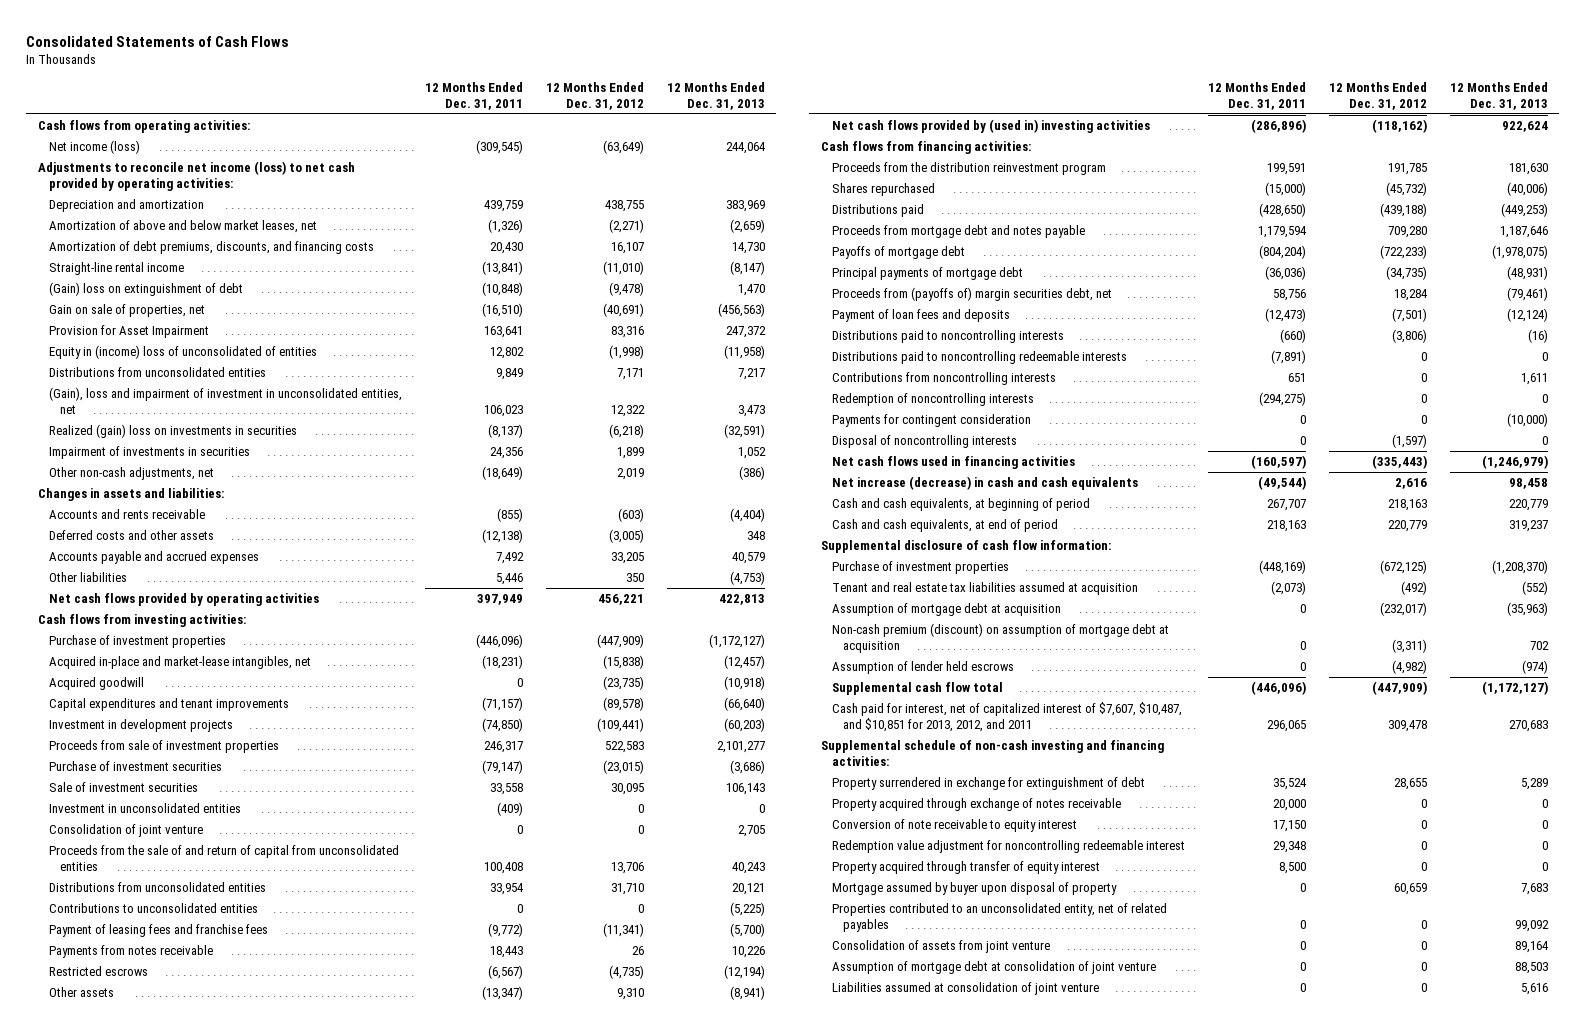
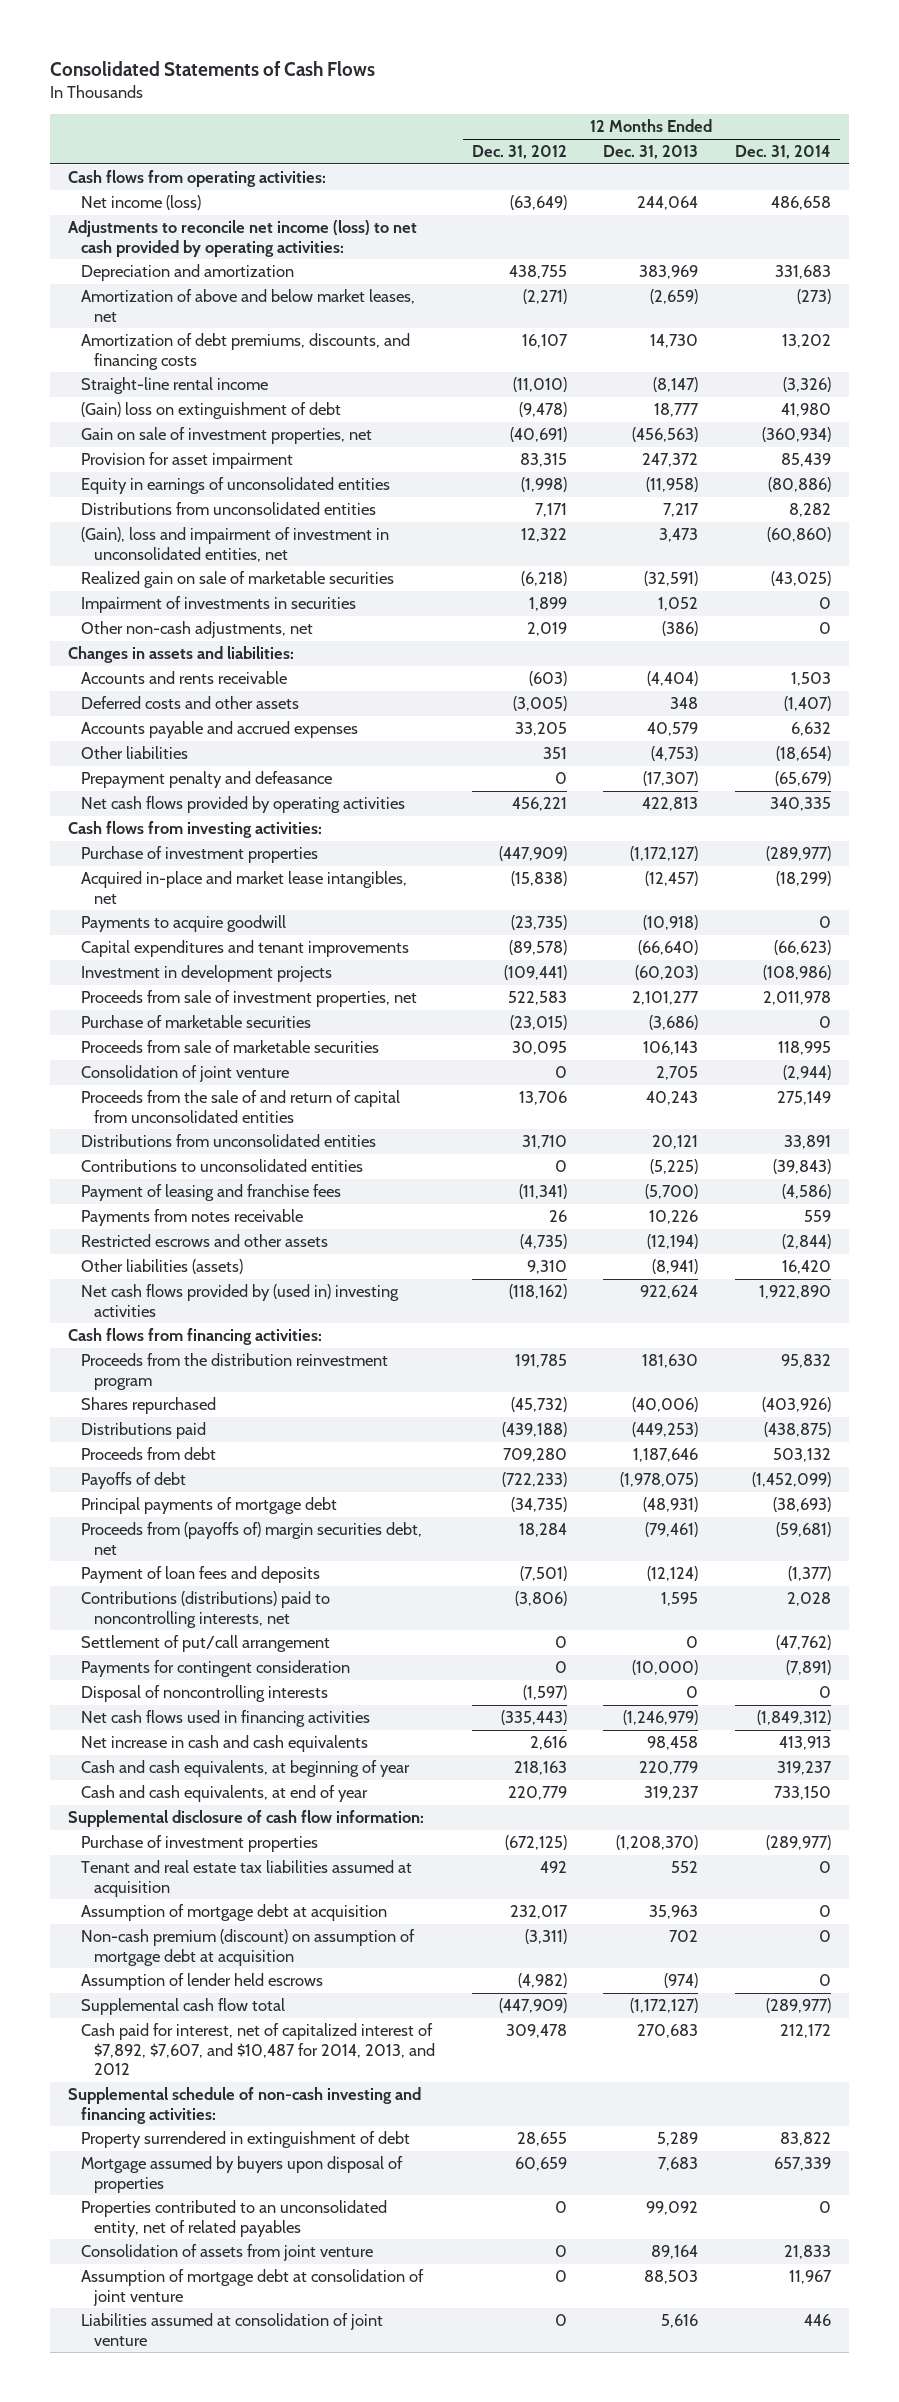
[425,82,524,111] 12 Months Ended Dec. 31, 2011 -> none
none -> [735,145,832,160] Dec. 31, 2014
[737,284,765,297] 1,470 -> [654,403,700,418] 18,777
[49,304,206,318] Gain on sale of properties, net -> [81,427,373,445] Gain on sale of investment properties, net
[49,325,210,339] Provision for Asset Impairment -> [81,452,294,470] Provision for asset impairment
[611,326,645,339] 83,316 -> [519,453,567,468] 83,315
[49,345,318,360] Equity in (income) loss of unconsolidated of entities -> [81,477,391,495] Equity in earnings of unconsolidated entities
[49,424,298,439] Realized (gain) loss on investments in securities -> [81,571,395,589] Realized gain on sale of marketable securities
[626,573,645,583] 350 -> [542,747,567,760] 351
none -> [81,771,333,789] Prepayment penalty and defeasance
[49,656,312,670] Acquired in-place and market-lease intangibles, net -> [81,871,408,904] Acquired in-place and market lease intangibles, net
[49,677,145,691] Acquired goodwill -> [81,915,287,933] Payments to acquire goodwill
[49,803,242,814] Investment in unconsolidated entities -> none
[49,740,280,754] Proceeds from sale of investment properties -> [81,990,418,1008] Proceeds from sale of investment properties, net
[49,761,223,772] Purchase of investment securities -> [81,1015,312,1029] Purchase of marketable securities
[49,782,199,793] Sale of investment securities -> [81,1040,380,1054] Proceeds from sale of marketable securities
[49,924,269,938] Payment of leasing fees and franchise fees -> [81,1184,342,1202] Payment of leasing and franchise fees
[49,966,149,977] Restricted escrows -> [81,1234,329,1248] Restricted escrows and other assets
[49,987,115,998] Other assets -> [81,1259,244,1275] Other liabilities (assets)
[831,225,1085,239] Proceeds from mortgage debt and notes payable -> [81,1447,217,1461] Proceeds from debt
[831,246,965,260] Payoffs of mortgage debt -> [81,1472,187,1490] Payoffs of debt
[831,351,1127,365] Distributions paid to noncontrolling redeemable interests -> none
[831,372,1056,386] Contributions from noncontrolling interests -> none
[831,393,1034,407] Redemption of noncontrolling interests -> none
[831,330,1064,344] Distributions paid to noncontrolling interests -> [81,1591,331,1628] Contributions (distributions) paid to noncontrolling interests, net
[1527,329,1548,344] (16) -> [661,1592,699,1607] 1,595
none -> [81,1635,331,1653] Settlement of put/call arrangement
[831,476,1138,491] Net increase (decrease) in cash and cash equivalents -> [81,1735,369,1753] Net increase in cash and cash equivalents
[831,498,1090,512] Cash and cash equivalents, at beginning of period -> [81,1760,411,1778] Cash and cash equivalents, at beginning of year
[831,519,1058,533] Cash and cash equivalents, at end of period -> [81,1785,369,1803] Cash and cash equivalents, at end of year
[1400,581,1427,596] (492) -> [539,1861,567,1874] 492
[1521,581,1548,596] (552) -> [671,1861,699,1874] 552
[1379,602,1427,617] (232,017) -> [509,1905,568,1920] 232,017
[1506,602,1548,617] (35,963) -> [649,1905,699,1920] 35,963
[831,702,1182,732] Cash paid for interest, net of capitalized interest of $7,607, $10,487, and $10,851 for 2013, 2012, and 2011 -> [81,2023,436,2076] Cash paid for interest, net of capitalized interest of $7,892, $7,607, and $10,487 for 2014, 2013, and 2012
[831,798,1121,812] Property acquired through exchange of notes receivable -> none
[831,819,1077,833] Conversion of note receivable to equity interest -> none
[831,840,1185,854] Redemption value adjustment for noncontrolling redeemable interest -> none
[831,861,1100,875] Property acquired through transfer of equity interest -> none
[831,777,1145,791] Property surrendered in exchange for extinguishment of debt -> [81,2131,411,2149] Property surrendered in extinguishment of debt
[831,882,1117,896] Mortgage assumed by buyer upon disposal of property -> [81,2156,404,2193] Mortgage assumed by buyers upon disposal of properties

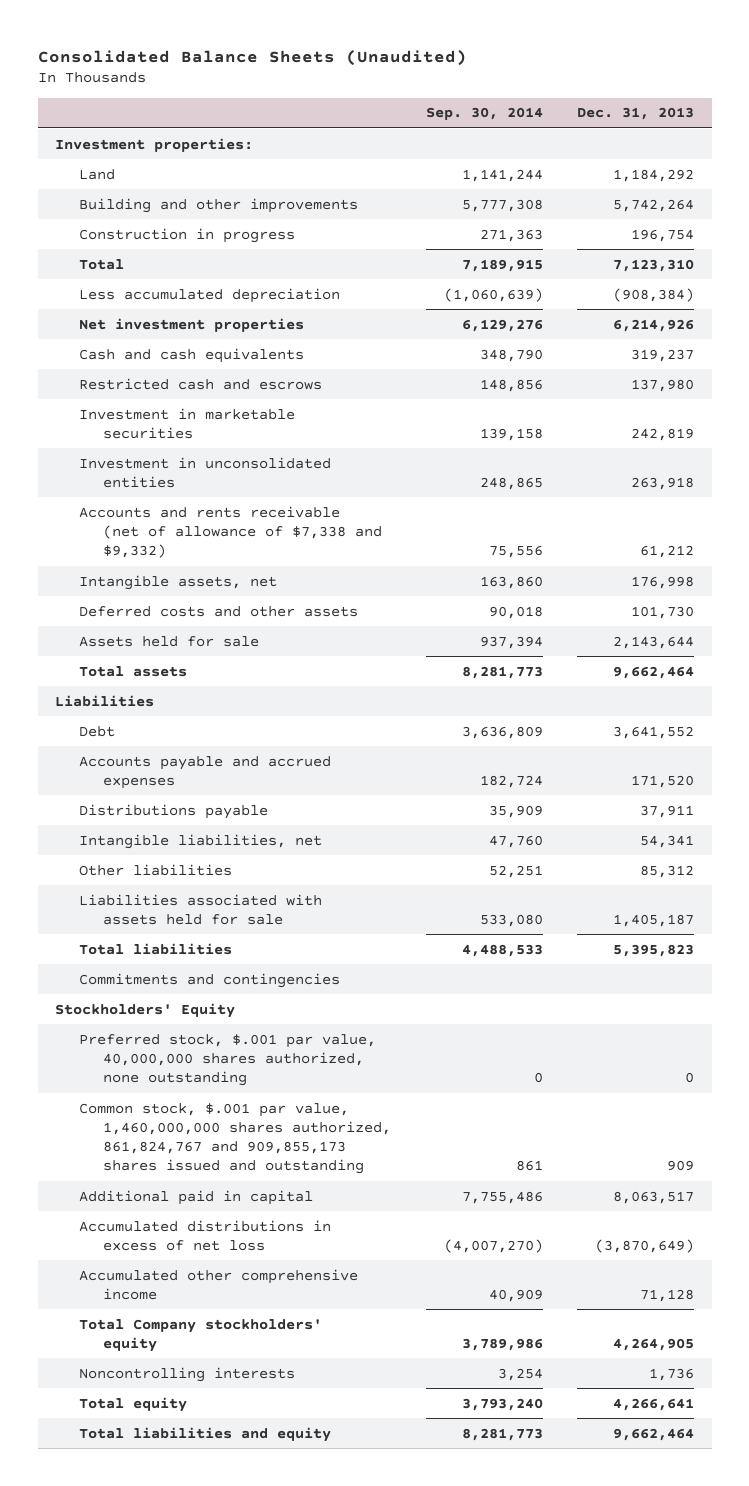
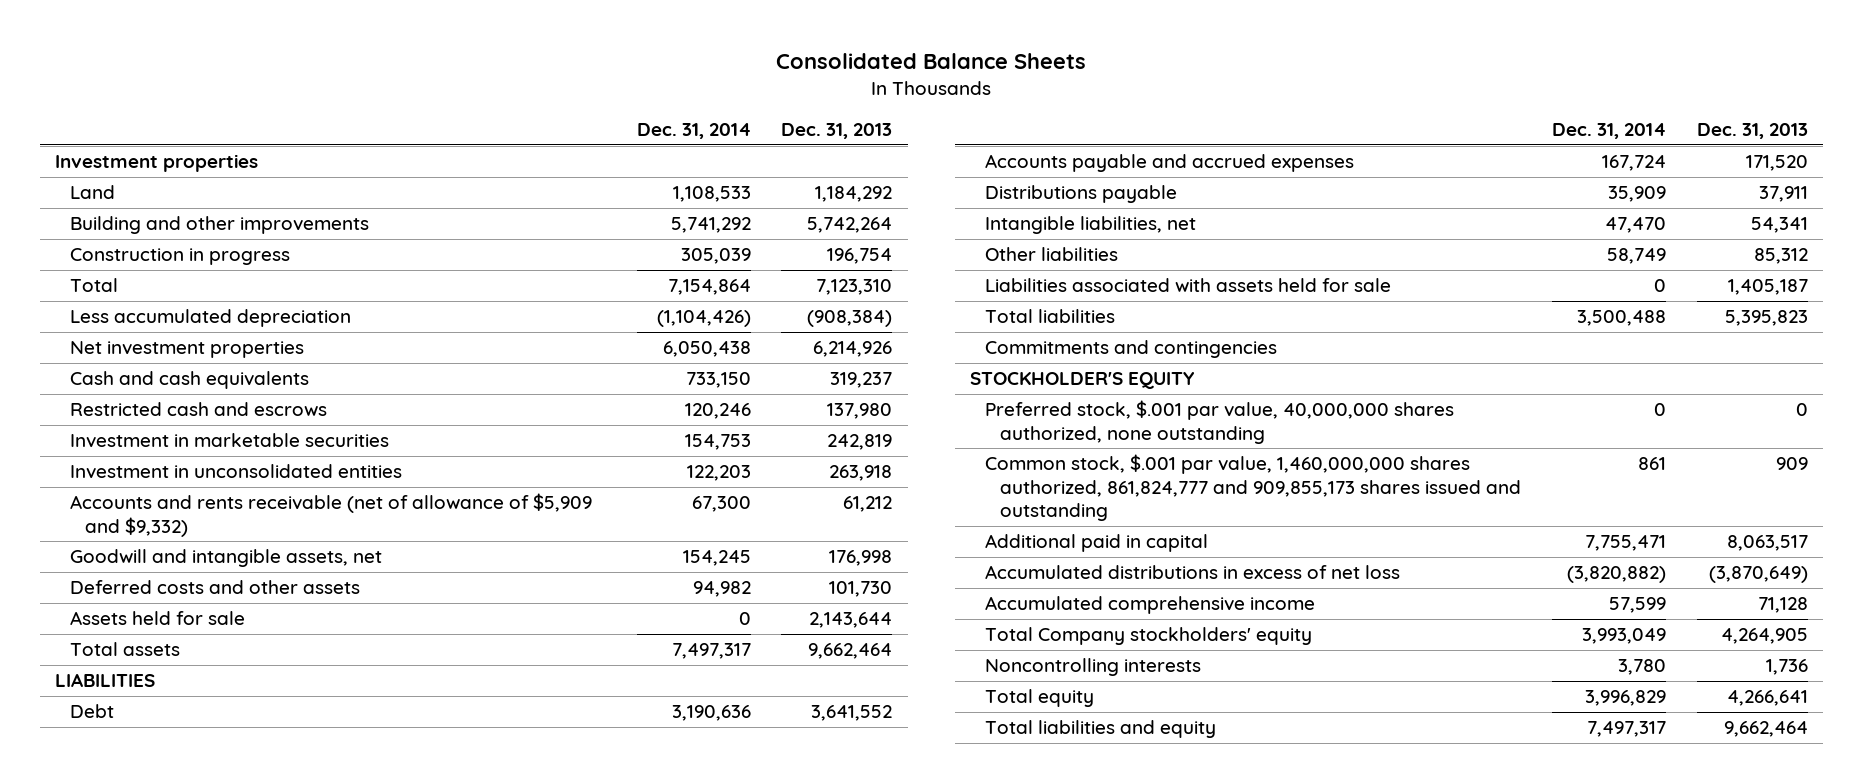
[37,49,467,66] Consolidated Balance Sheets (Unaudited) -> [776,53,1087,70] Consolidated Balance Sheets
[425,107,543,121] Sep. 30, 2014 -> none
none -> [636,123,751,140] Dec. 31, 2014
[55,137,254,152] Investment properties: -> [55,154,259,173] Investment properties
[79,505,383,559] Accounts and rents receivable (net of allowance of $7,338 and $9,332) -> [70,493,593,537] Accounts and rents receivable (net of allowance of $5,909 and $9,332)
[79,574,278,590] Intangible assets, net -> [70,549,383,568] Goodwill and intangible assets, net
[55,694,155,707] Liabilities -> [55,673,156,688] LIABILITIES
[55,1002,236,1018] Stockholders' Equity -> [970,372,1196,390] STOCKHOLDER'S EQUITY
[79,1102,392,1175] Common stock, $.001 par value, 1,460,000,000 shares authorized, 861,824,767 and 909,855,173 shares issued and outstanding -> [985,454,1522,522] Common stock, $.001 par value, 1,460,000,000 shares authorized, 861,824,777 and 909,855,173 shares issued and outstanding
[79,1268,359,1300] Accumulated other comprehensive income -> [985,596,1316,615] Accumulated comprehensive income

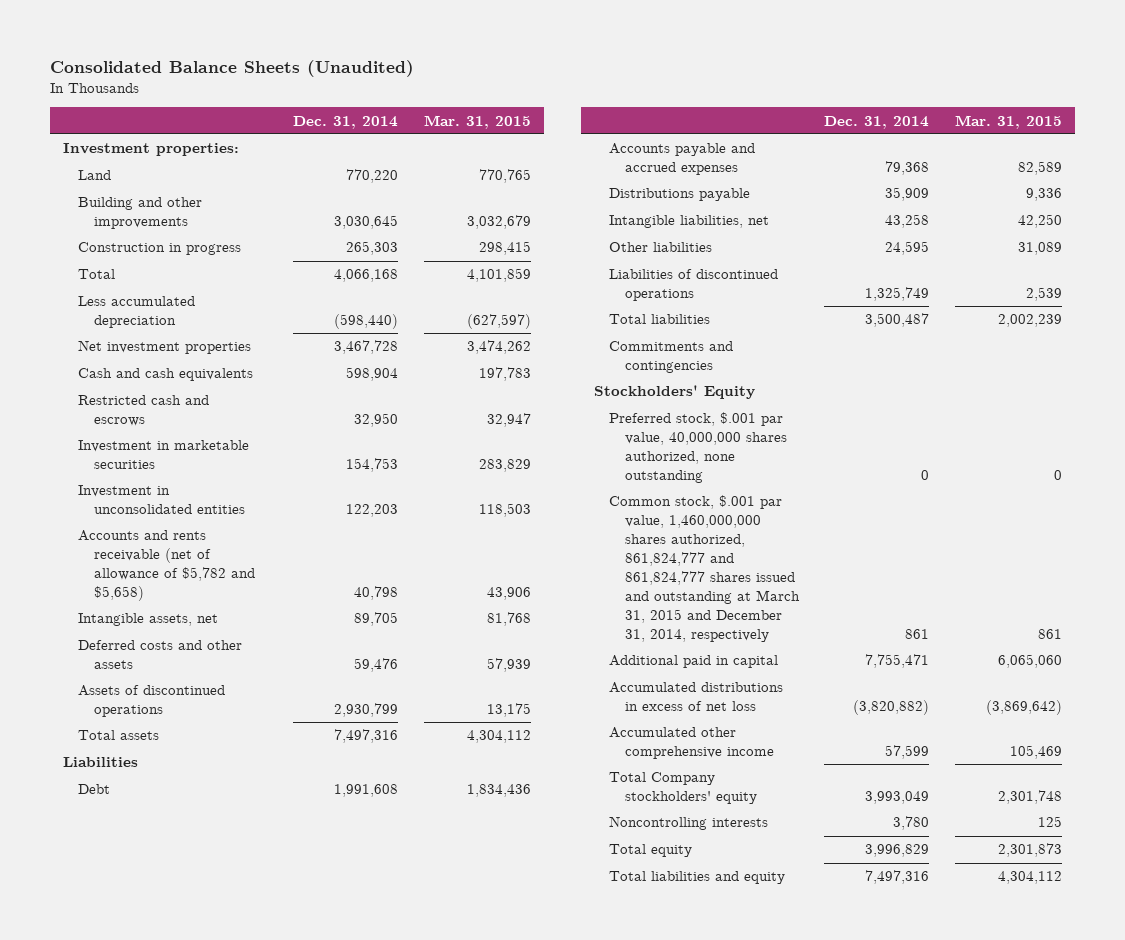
[776,53,1087,70] Consolidated Balance Sheets -> [49,59,414,77] Consolidated Balance Sheets (Unaudited)
[781,123,893,140] Dec. 31, 2013 -> none
none -> [423,114,531,129] Mar. 31, 2015
[55,154,259,173] Investment properties -> [62,143,239,157] Investment properties:
[672,186,751,203] 1,108,533 -> [346,169,399,184] 770,220
[670,217,751,234] 5,741,292 -> [334,215,399,230] 3,030,645
[680,248,751,265] 305,039 -> [346,241,399,256] 265,303
[667,279,751,296] 7,154,864 -> [334,269,399,283] 4,066,168
[656,310,751,328] (1,104,426) -> [334,314,399,330] (598,440)
[662,341,751,358] 6,050,438 -> [334,340,399,355] 3,467,728
[685,372,751,389] 733,150 -> [346,367,399,382] 598,904
[684,403,751,420] 120,246 -> [354,413,399,428] 32,950
[70,611,246,626] Assets held for sale -> none
[70,493,593,537] Accounts and rents receivable (net of allowance of $5,909 and $9,332) -> [78,530,255,602] Accounts and rents receivable (net of allowance of $5,782 and $5,658)
[691,496,751,513] 67,300 -> [354,586,399,601] 40,798
[70,549,383,568] Goodwill and intangible assets, net -> [78,613,219,627] Intangible assets, net
[682,550,751,567] 154,245 -> [354,612,399,627] 89,705
[692,581,751,598] 94,982 -> [354,658,399,673] 59,476
none -> [78,685,226,718] Assets of discontinued operations
[671,643,751,660] 7,497,317 -> [334,729,399,744] 7,497,316
[55,673,156,688] LIABILITIES -> [62,757,138,768] Liabilities
[671,705,751,722] 3,190,636 -> [334,784,399,798] 1,991,608
[1602,155,1667,172] 167,724 -> [885,161,930,176] 79,368
[985,278,1392,293] Liabilities associated with assets held for sale -> none
[1605,217,1667,234] 47,470 -> [885,214,930,229] 43,258
[1607,248,1667,265] 58,749 -> [885,241,930,256] 24,595
none -> [609,269,779,302] Liabilities of discontinued operations
[1577,310,1667,327] 3,500,488 -> [865,313,930,328] 3,500,487
[970,372,1196,390] STOCKHOLDER'S EQUITY -> [593,385,755,400] Stockholders' Equity
[985,454,1522,522] Common stock, $.001 par value, 1,460,000,000 shares authorized, 861,824,777 and 909,855,173 shares issued and outstanding -> [609,495,800,643] Common stock, $.001 par value, 1,460,000,000 shares authorized, 861,824,777 and 861,824,777 shares issued and outstanding at March 31, 2015 and December 31, 2014, respectively
[985,596,1316,615] Accumulated comprehensive income -> [609,727,774,760] Accumulated other comprehensive income
[1587,721,1667,738] 7,497,317 -> [865,870,930,885] 7,497,316

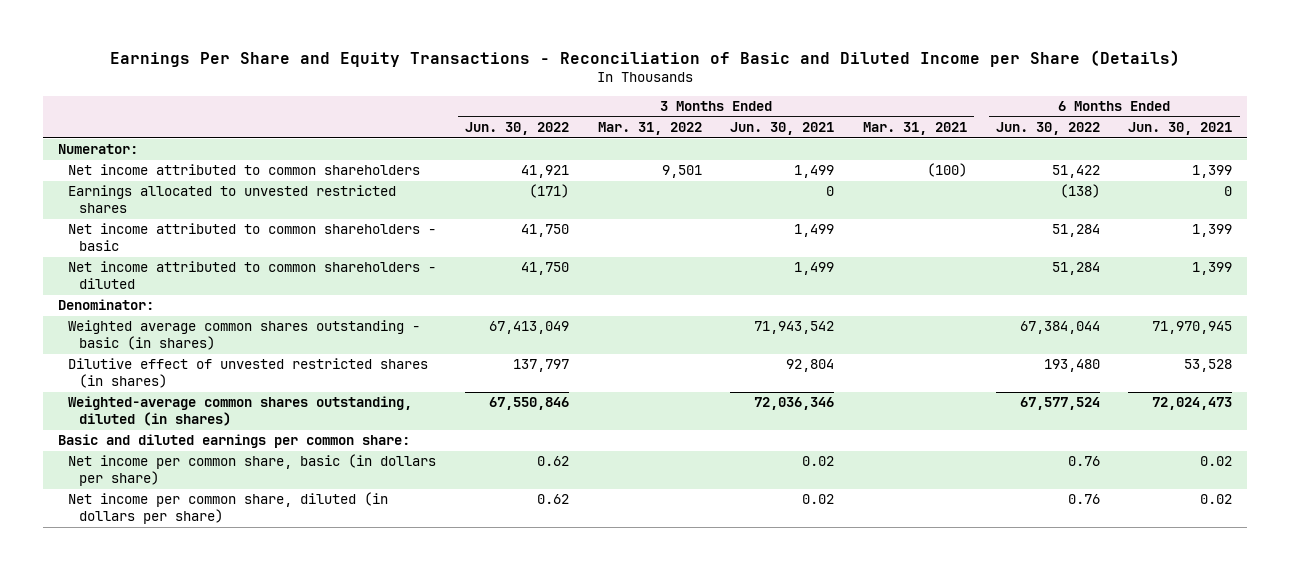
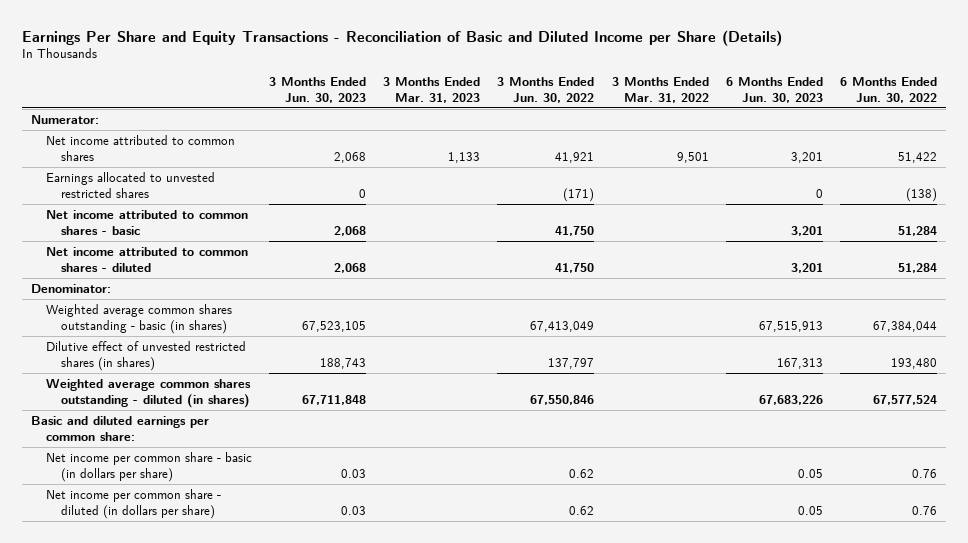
[730,122,835,136] Jun. 30, 2021 -> none
[863,122,968,136] Mar. 31, 2021 -> none
[1128,122,1233,136] Jun. 30, 2021 -> none
none -> [268,76,366,103] 3 Months Ended Jun. 30, 2023
none -> [383,76,481,103] 3 Months Ended Mar. 31, 2023
none -> [726,76,824,103] 6 Months Ended Jun. 30, 2023
[68,164,421,176] Net income attributed to common shareholders -> [45,134,235,161] Net income attributed to common shares
[68,223,437,252] Net income attributed to common shareholders - basic -> [45,209,248,235] Net income attributed to common shares - basic
[68,261,437,290] Net income attributed to common shareholders - diluted -> [45,246,248,272] Net income attributed to common shares - diluted
[68,396,413,427] Weighted-average common shares outstanding, diluted (in shares) -> [45,378,251,408] Weighted average common shares outstanding - diluted (in shares)
[68,454,437,487] Net income per common share, basic (in dollars per share) -> [45,451,252,482] Net income per common share - basic (in dollars per share)
[68,492,389,525] Net income per common share, diluted (in dollars per share) -> [45,488,221,519] Net income per common share - diluted (in dollars per share)

